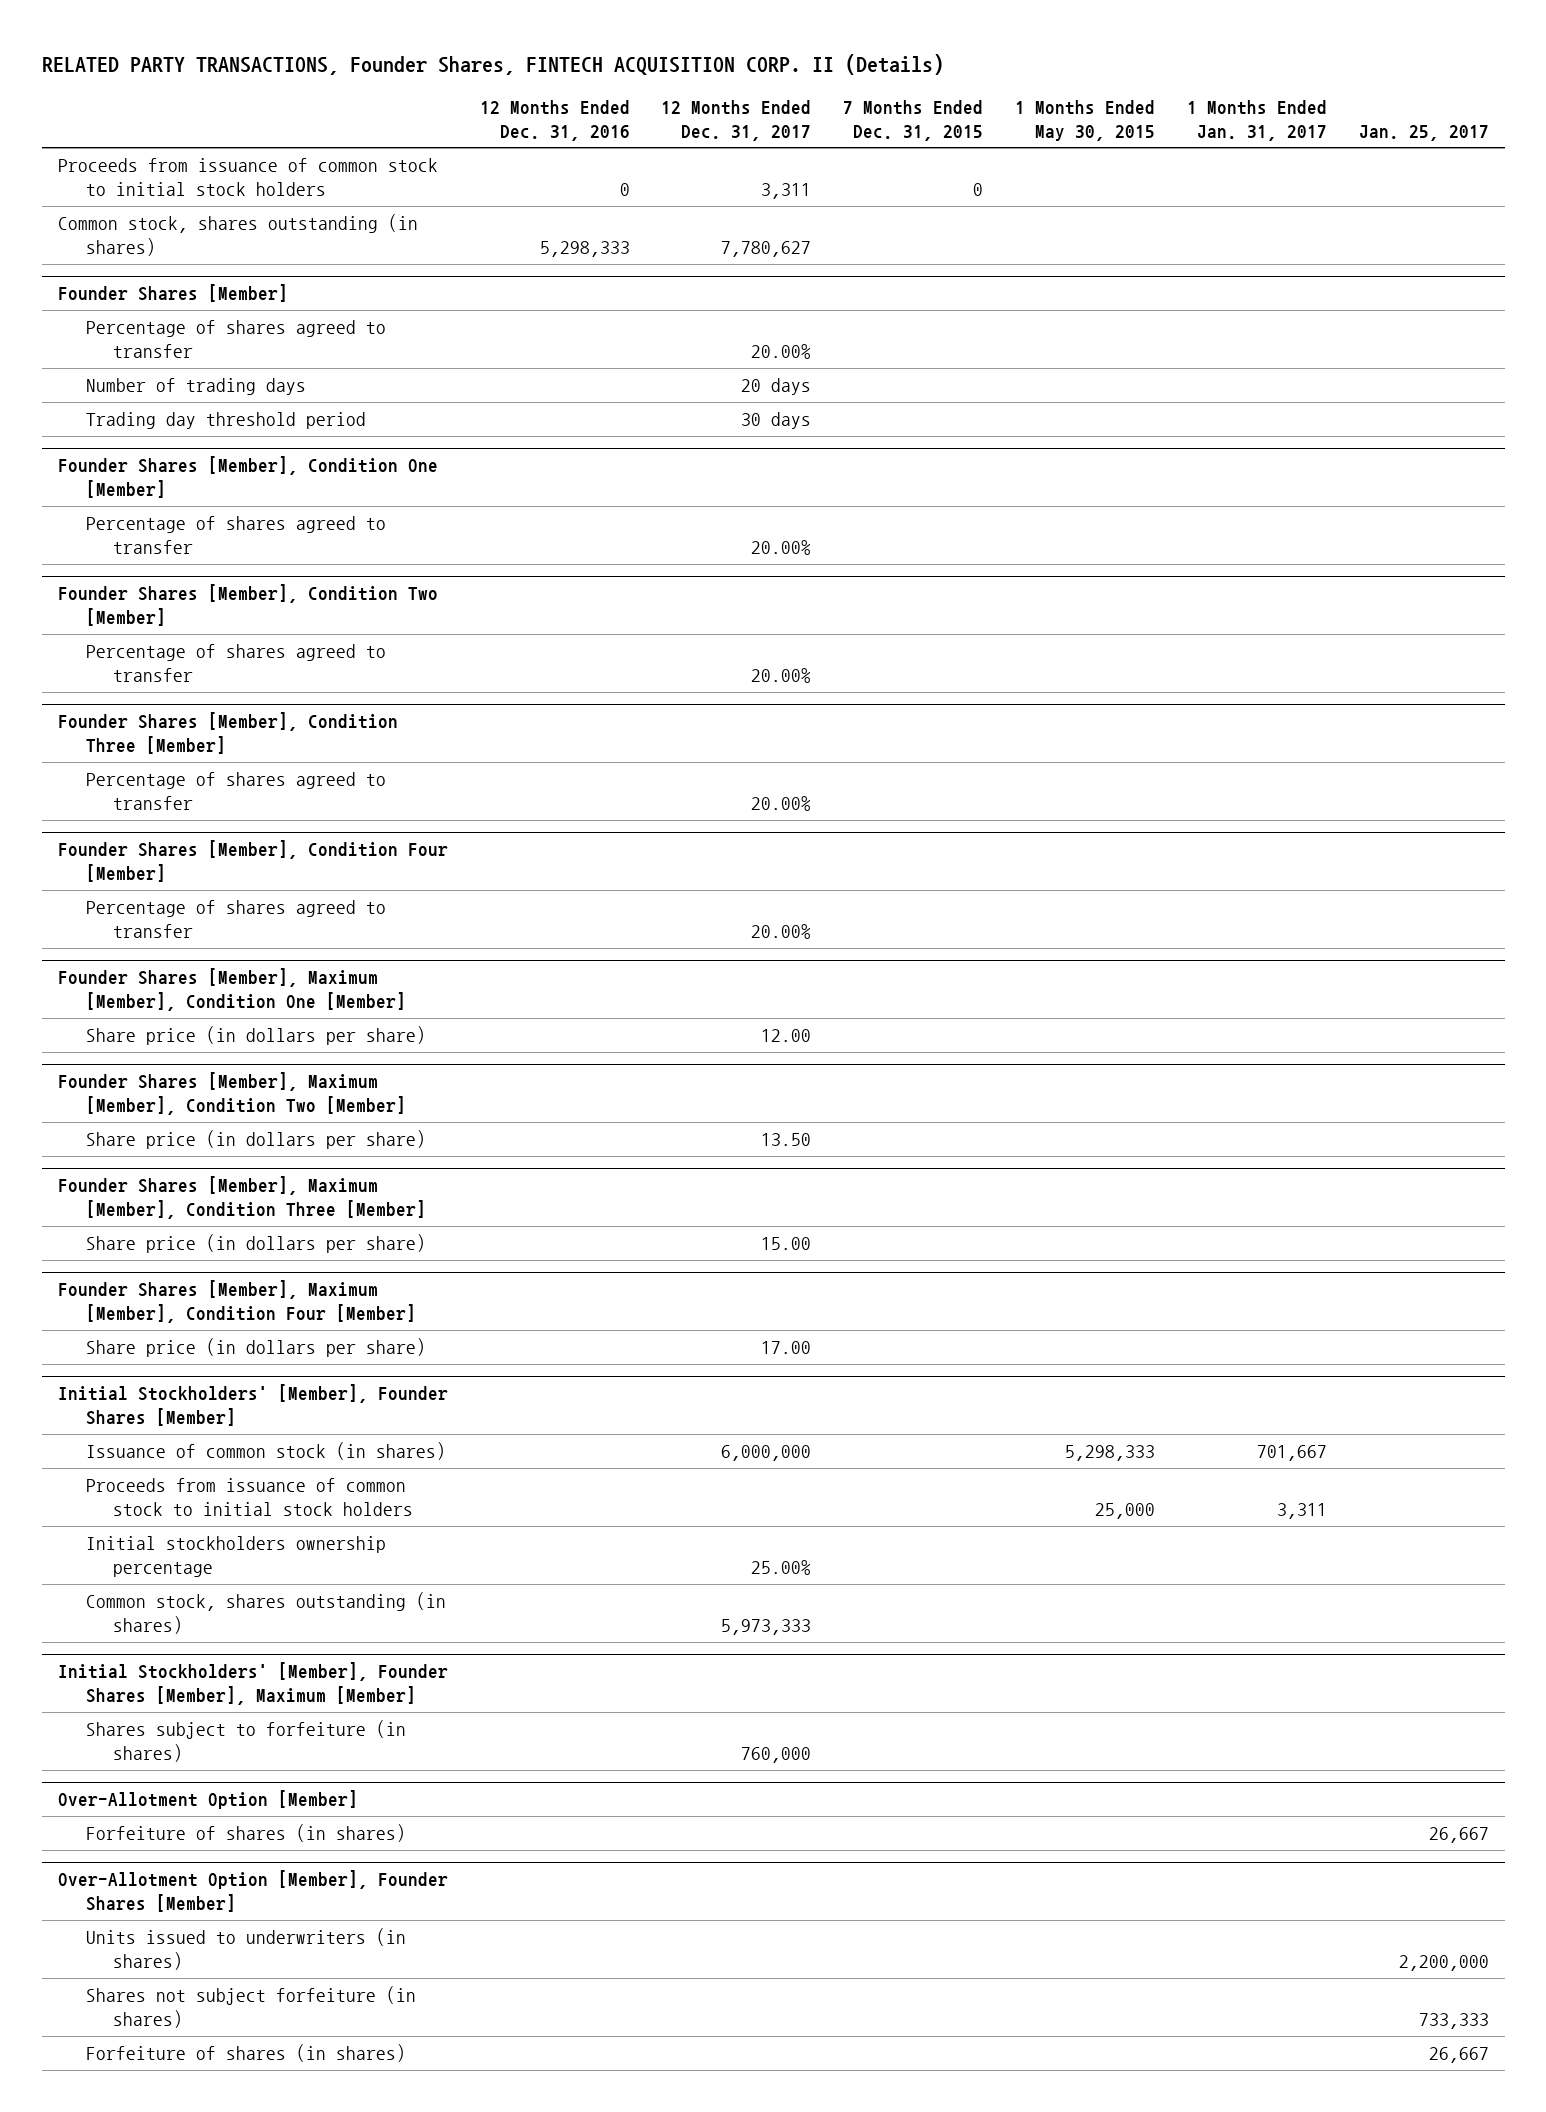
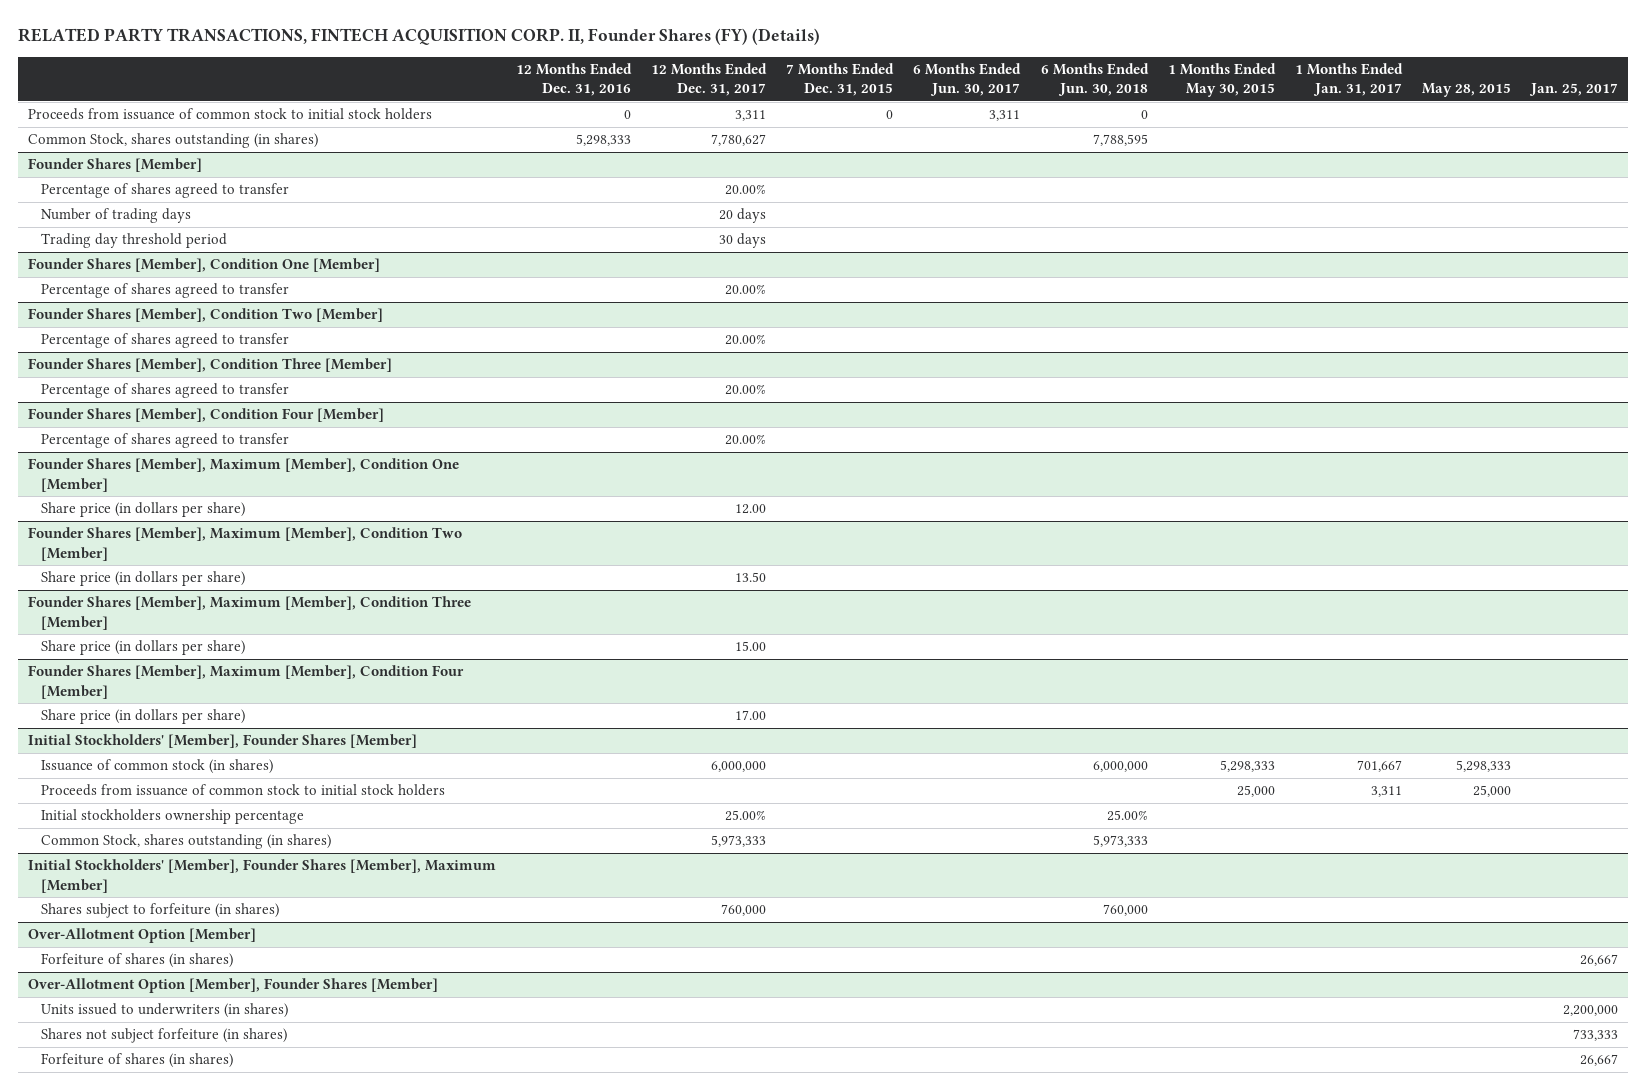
[41,53,944,75] RELATED PARTY TRANSACTIONS, Founder Shares, FINTECH ACQUISITION CORP. II (Details) -> [17,28,820,46] RELATED PARTY TRANSACTIONS, FINTECH ACQUISITION CORP. II, Founder Shares (FY) (Details)
none -> [913,62,1022,97] 6 Months Ended Jun. 30, 2017
none -> [1040,62,1149,97] 6 Months Ended Jun. 30, 2018
none -> [1421,83,1511,98] May 28, 2015
[57,213,418,256] Common stock, shares outstanding (in shares) -> [27,133,318,149] Common Stock, shares outstanding (in shares)
[85,1591,446,1634] Common stock, shares outstanding (in shares) -> [41,834,332,850] Common Stock, shares outstanding (in shares)

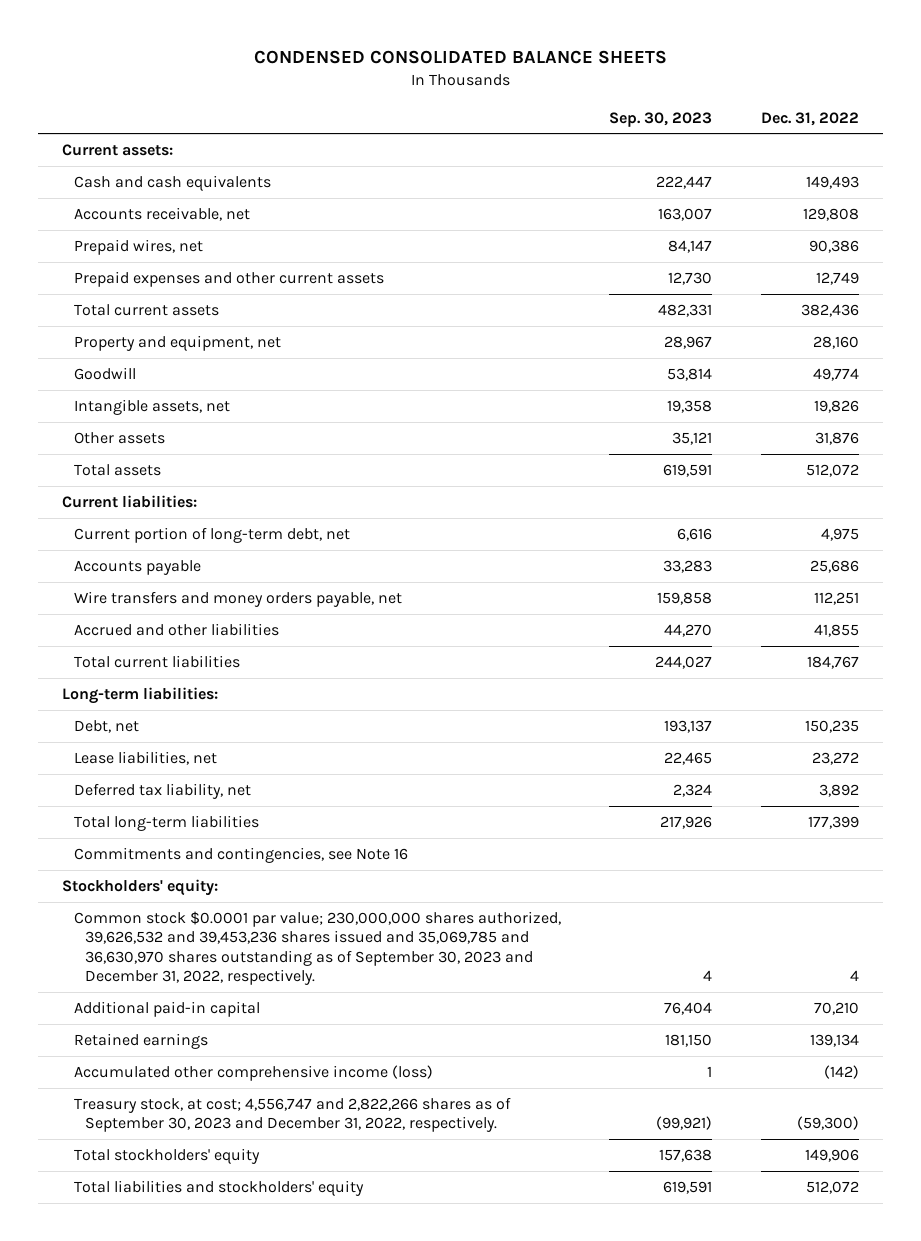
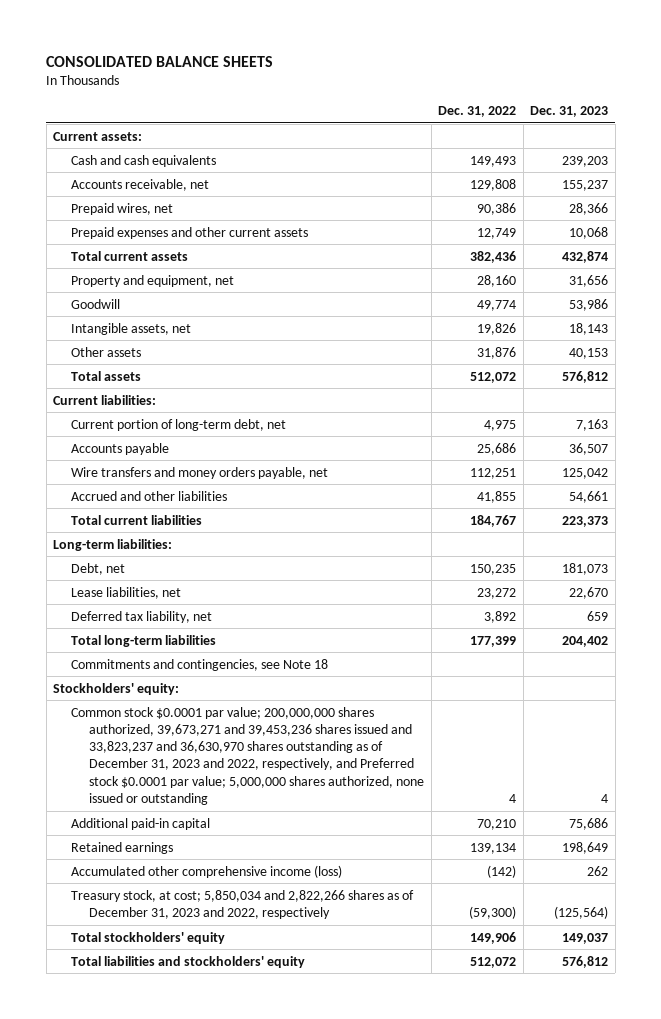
[253,50,667,65] CONDENSED CONSOLIDATED BALANCE SHEETS -> [46,55,274,67] CONSOLIDATED BALANCE SHEETS
[609,111,713,127] Sep. 30, 2023 -> none
none -> [530,106,609,118] Dec. 31, 2023
[73,847,408,864] Commitments and contingencies, see Note 16 -> [71,658,329,671] Commitments and contingencies, see Note 18
[73,911,561,985] Common stock $0.0001 par value; 230,000,000 shares authorized, 39,626,532 and 39,453,236 shares issued and 35,069,785 and 36,630,970 shares outstanding as of September 30, 2023 and December 31, 2022, respectively. -> [71,706,424,805] Common stock $0.0001 par value; 200,000,000 shares authorized, 39,673,271 and 39,453,236 shares issued and 33,823,237 and 36,630,970 shares outstanding as of December 31, 2023 and 2022, respectively, and Preferred stock $0.0001 par value; 5,000,000 shares authorized, none issued or outstanding
[73,1097,511,1133] Treasury stock, at cost; 4,556,747 and 2,822,266 shares as of September 30, 2023 and December 31, 2022, respectively. -> [71,889,415,919] Treasury stock, at cost; 5,850,034 and 2,822,266 shares as of December 31, 2023 and 2022, respectively

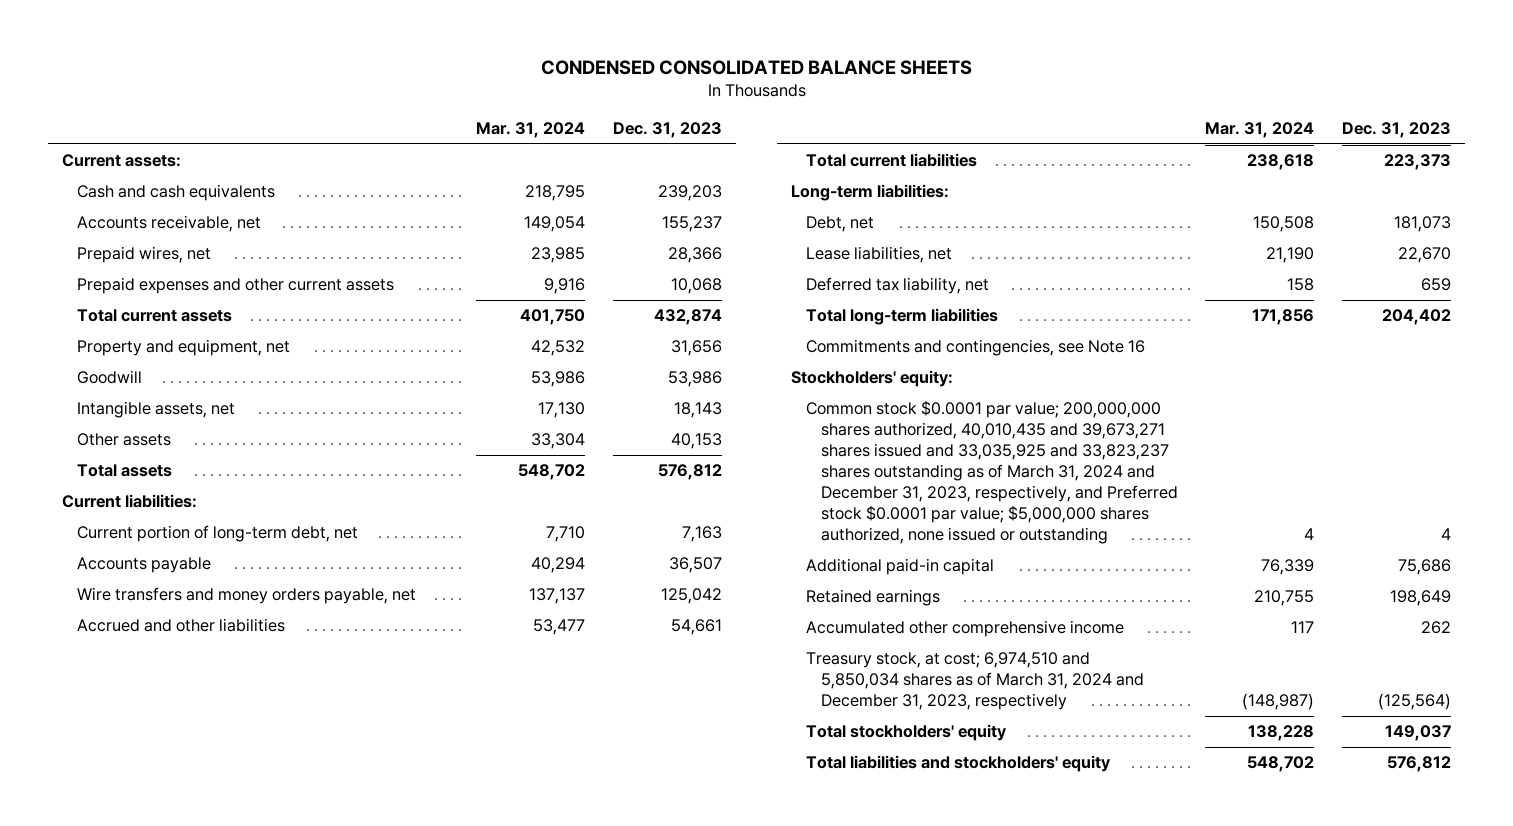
[46,55,274,67] CONSOLIDATED BALANCE SHEETS -> [540,59,972,75] CONDENSED CONSOLIDATED BALANCE SHEETS
[438,106,517,118] Dec. 31, 2022 -> none
none -> [476,122,586,139] Mar. 31, 2024
[71,658,329,671] Commitments and contingencies, see Note 18 -> [805,339,1145,357] Commitments and contingencies, see Note 16
[71,706,424,805] Common stock $0.0001 par value; 200,000,000 shares authorized, 39,673,271 and 39,453,236 shares issued and 33,823,237 and 36,630,970 shares outstanding as of December 31, 2023 and 2022, respectively, and Preferred stock $0.0001 par value; 5,000,000 shares authorized, none issued or outstanding -> [805,400,1178,545] Common stock $0.0001 par value; 200,000,000 shares authorized, 40,010,435 and 39,673,271 shares issued and 33,035,925 and 33,823,237 shares outstanding as of March 31, 2024 and December 31, 2023, respectively, and Preferred stock $0.0001 par value; $5,000,000 shares authorized, none issued or outstanding
[71,864,343,878] Accumulated other comprehensive income (loss) -> [805,620,1124,638] Accumulated other comprehensive income
[71,889,415,919] Treasury stock, at cost; 5,850,034 and 2,822,266 shares as of December 31, 2023 and 2022, respectively -> [805,652,1144,711] Treasury stock, at cost; 6,974,510 and 5,850,034 shares as of March 31, 2024 and December 31, 2023, respectively

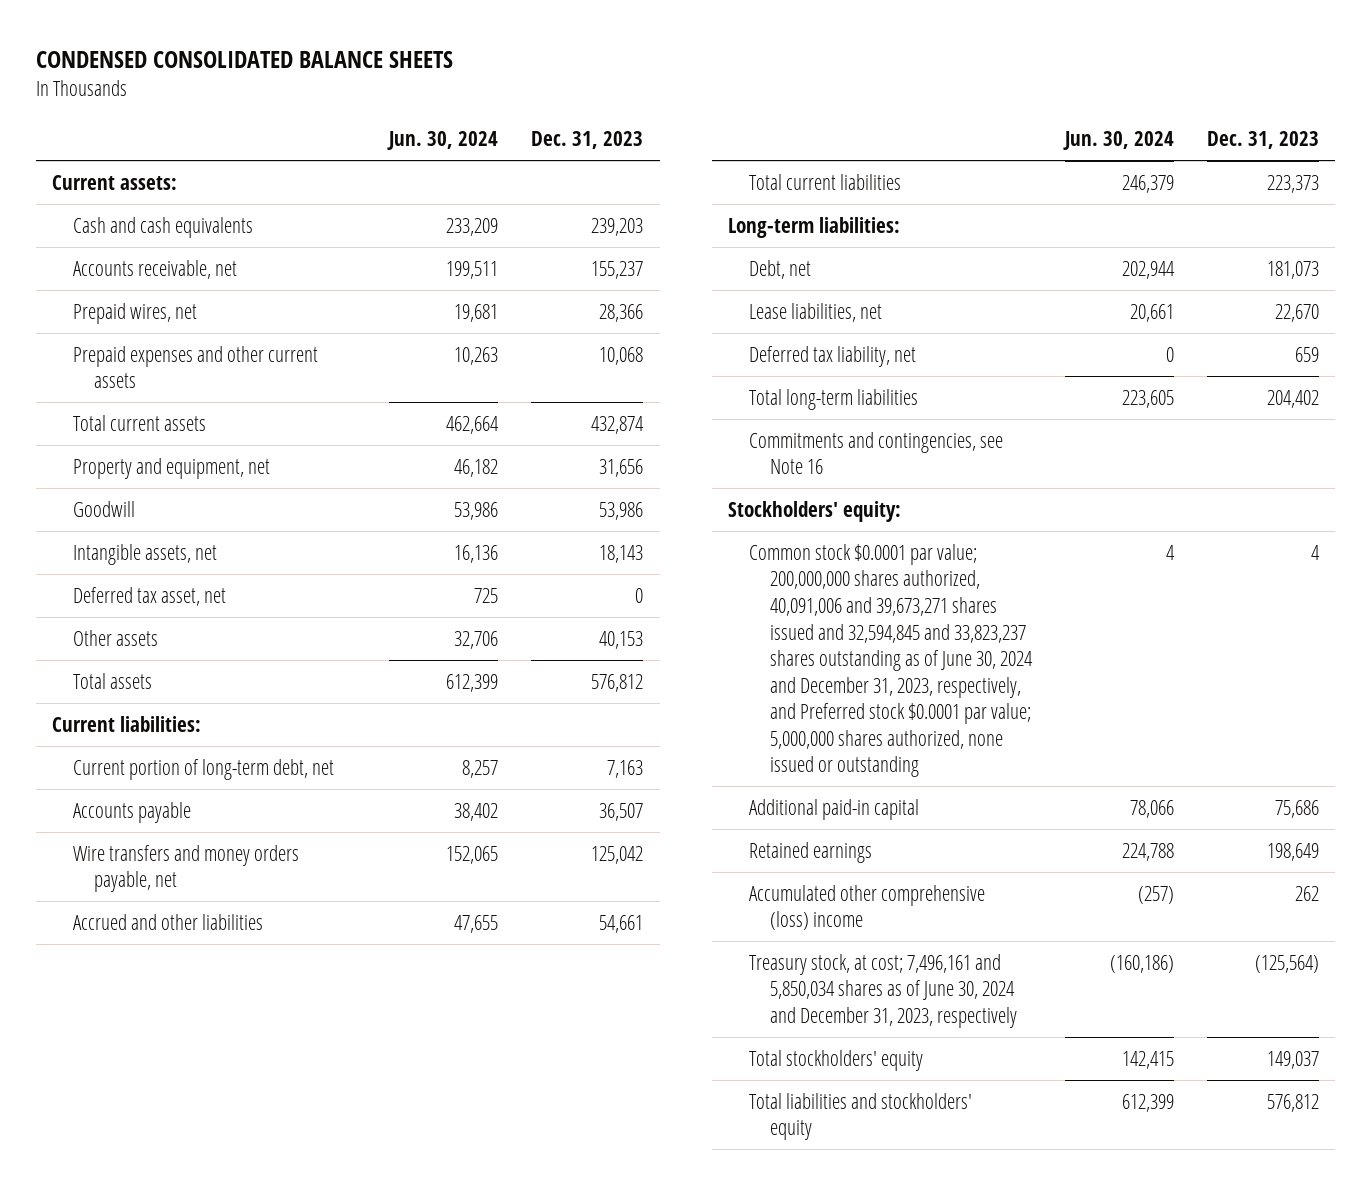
[476,122,586,139] Mar. 31, 2024 -> none
none -> [386,131,498,151] Jun. 30, 2024
none -> [73,586,227,606] Deferred tax asset, net
[805,400,1178,545] Common stock $0.0001 par value; 200,000,000 shares authorized, 40,010,435 and 39,673,271 shares issued and 33,035,925 and 33,823,237 shares outstanding as of March 31, 2024 and December 31, 2023, respectively, and Preferred stock $0.0001 par value; $5,000,000 shares authorized, none issued or outstanding -> [748,543,1033,778] Common stock $0.0001 par value; 200,000,000 shares authorized, 40,091,006 and 39,673,271 shares issued and 32,594,845 and 33,823,237 shares outstanding as of June 30, 2024 and December 31, 2023, respectively, and Preferred stock $0.0001 par value; 5,000,000 shares authorized, none issued or outstanding
[805,620,1124,638] Accumulated other comprehensive income -> [748,884,985,931] Accumulated other comprehensive (loss) income
[805,652,1144,711] Treasury stock, at cost; 6,974,510 and 5,850,034 shares as of March 31, 2024 and December 31, 2023, respectively -> [748,953,1017,1028] Treasury stock, at cost; 7,496,161 and 5,850,034 shares as of June 30, 2024 and December 31, 2023, respectively

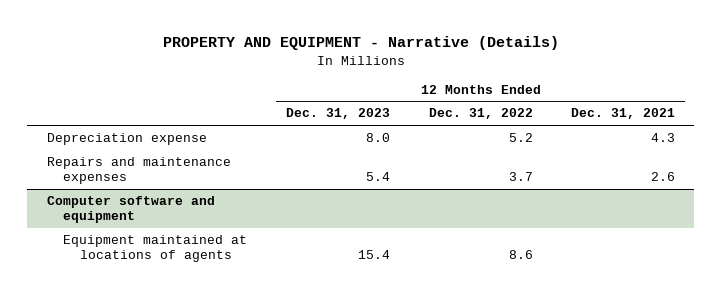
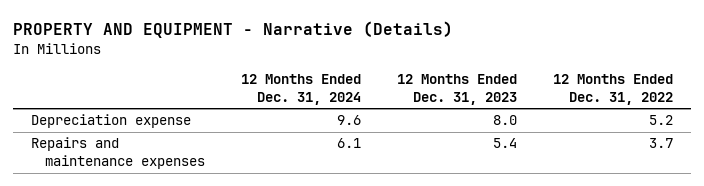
[571,108,676,120] Dec. 31, 2021 -> none
none -> [241,74,362,106] 12 Months Ended Dec. 31, 2024
[46,196,215,224] Computer software and equipment -> none
[63,235,248,263] Equipment maintained at locations of agents -> none

